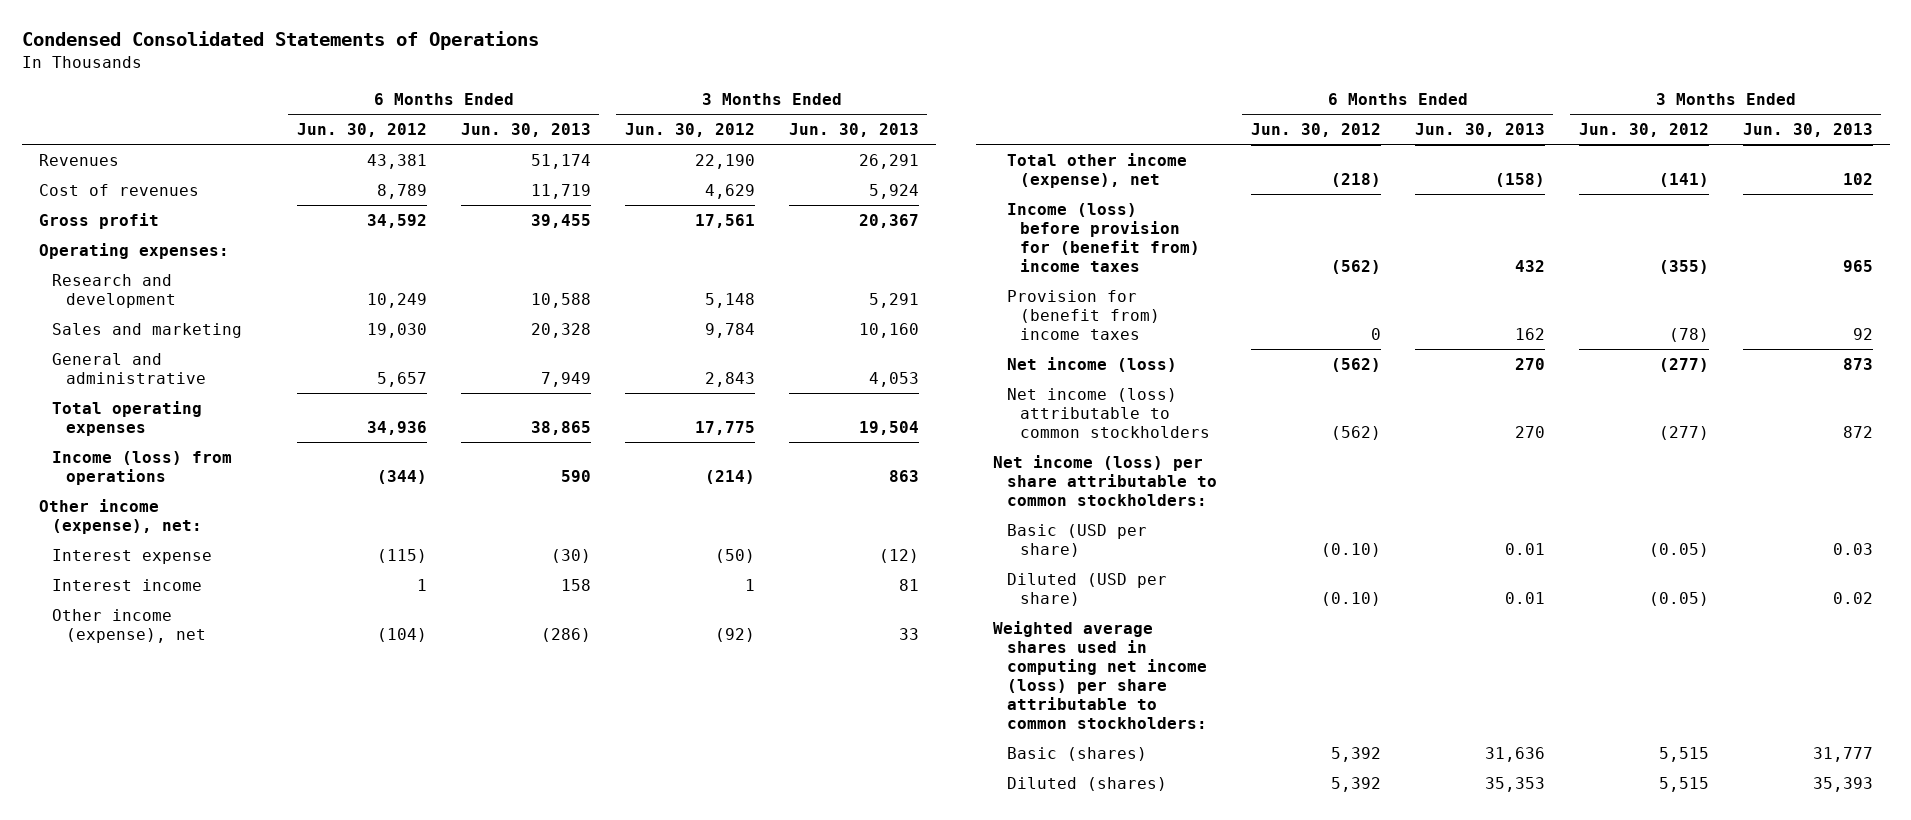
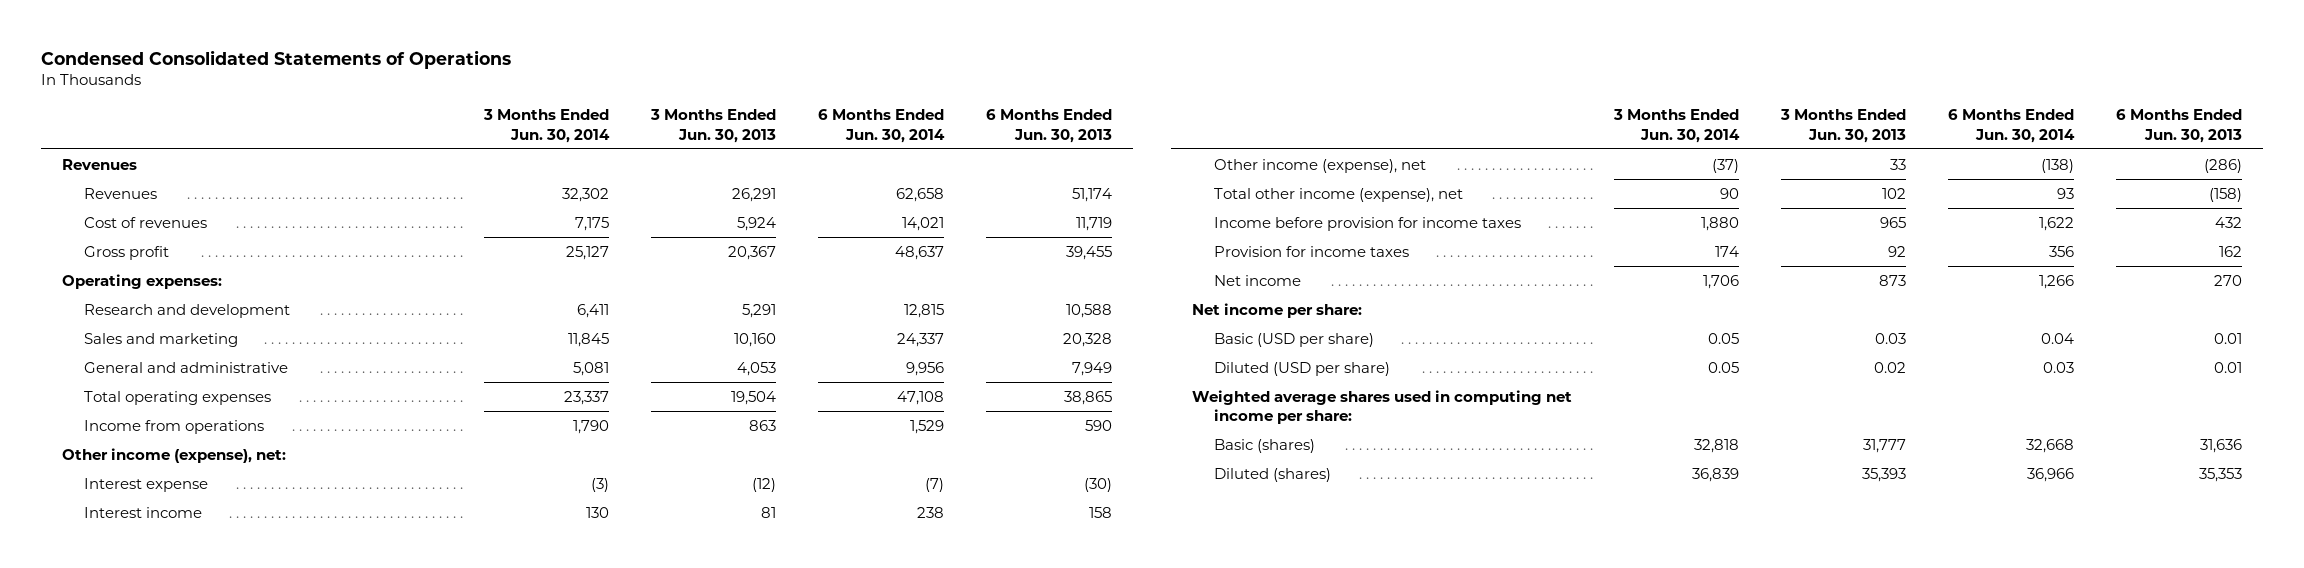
[296,122,427,137] Jun. 30, 2012 -> none
[624,122,755,137] Jun. 30, 2012 -> none
none -> [483,109,611,143] 3 Months Ended Jun. 30, 2014
none -> [818,109,946,143] 6 Months Ended Jun. 30, 2014
none -> [62,158,138,170] Revenues
[52,450,233,485] Income (loss) from operations -> [84,419,265,434] Income from operations
[1006,387,1211,438] Net income (loss) attributable to common stockholders -> none
[1006,202,1201,272] Income (loss) before provision for (benefit from) income taxes -> [1214,216,1522,231] Income before provision for income taxes
[1006,289,1161,340] Provision for (benefit from) income taxes -> [1214,245,1410,257] Provision for income taxes
[1006,356,1177,372] Net income (loss) -> [1214,274,1302,286] Net income
[992,454,1217,506] Net income (loss) per share attributable to common stockholders: -> [1192,302,1363,318] Net income per share:
[992,620,1207,730] Weighted average shares used in computing net income (loss) per share attributable to common stockholders: -> [1192,389,1573,425] Weighted average shares used in computing net income per share:

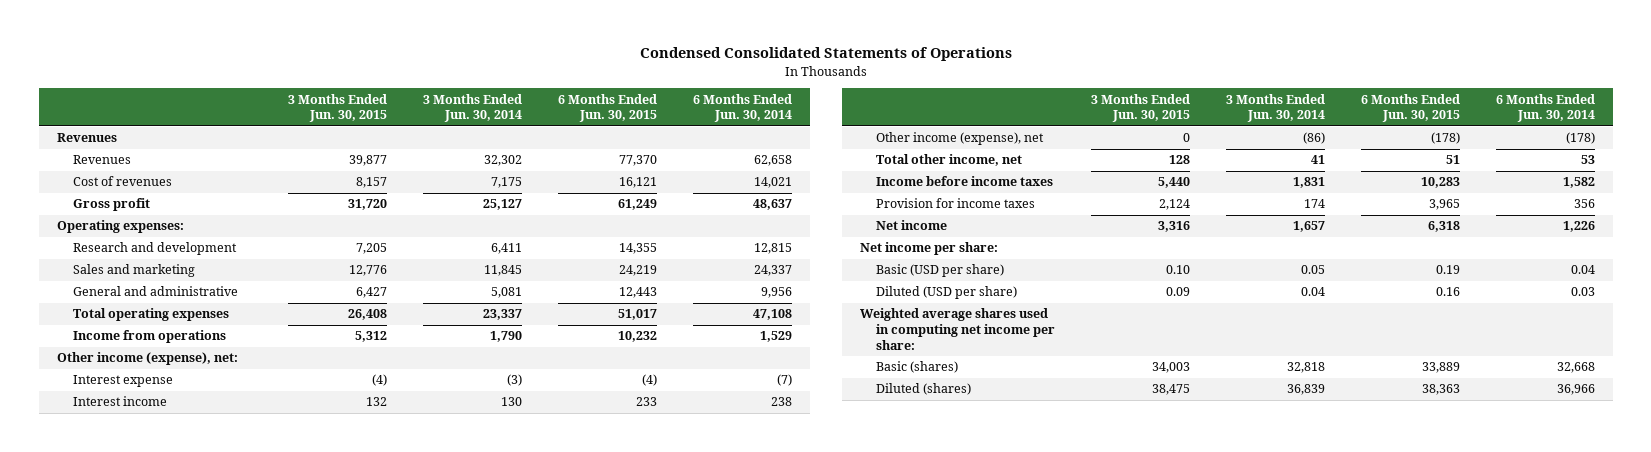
[650,109,777,143] 3 Months Ended Jun. 30, 2013 -> none
[986,109,1113,143] 6 Months Ended Jun. 30, 2013 -> none
none -> [288,93,388,123] 3 Months Ended Jun. 30, 2015
none -> [557,93,657,123] 6 Months Ended Jun. 30, 2015
[1711,158,1739,173] (37) -> [1302,132,1325,145] (86)
[2040,158,2074,173] (138) -> [1565,132,1595,145] (178)
[1214,187,1464,202] Total other income (expense), net -> [875,154,1022,167] Total other income, net
[1719,187,1739,199] 90 -> [1310,155,1325,165] 41
[2056,187,2074,199] 93 -> [1580,155,1595,165] 53
[1214,216,1522,231] Income before provision for income taxes -> [875,176,1053,187] Income before income taxes
[1700,216,1739,231] 1,880 -> [1292,177,1325,189] 1,831
[2038,216,2074,231] 1,622 -> [1562,177,1595,189] 1,582
[1702,274,1739,289] 1,706 -> [1292,221,1325,233] 1,657
[2038,274,2074,289] 1,266 -> [1562,221,1595,233] 1,226
[1707,361,1739,373] 0.05 -> [1300,287,1325,297] 0.04

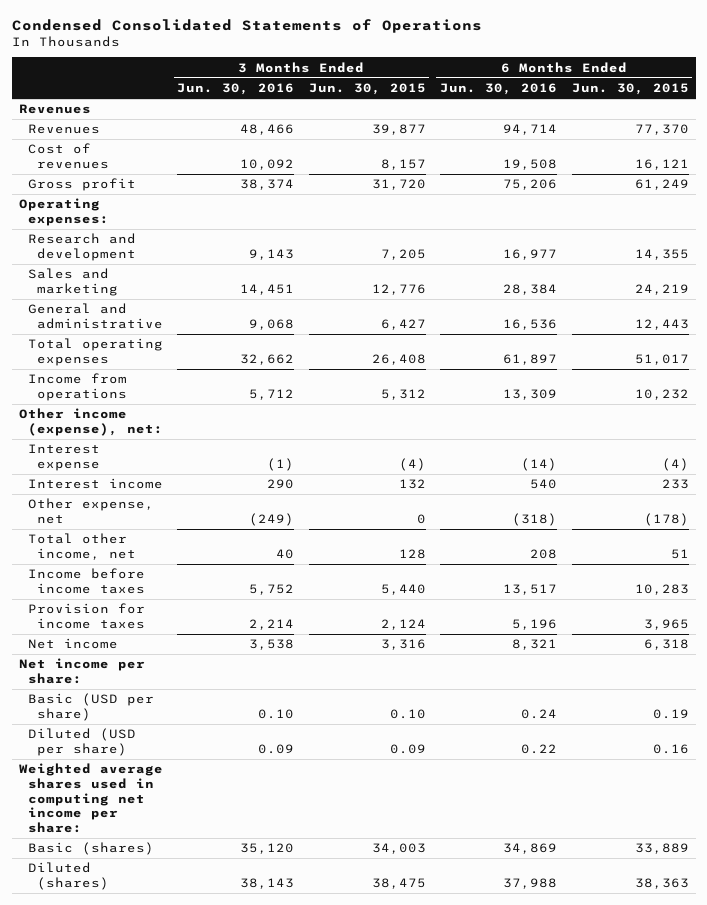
[423,93,523,123] 3 Months Ended Jun. 30, 2014 -> none
[692,93,792,123] 6 Months Ended Jun. 30, 2014 -> none
none -> [177,83,295,96] Jun. 30, 2016
none -> [440,83,558,96] Jun. 30, 2016
[875,132,1044,146] Other income (expense), net -> [27,498,154,524] Other expense, net

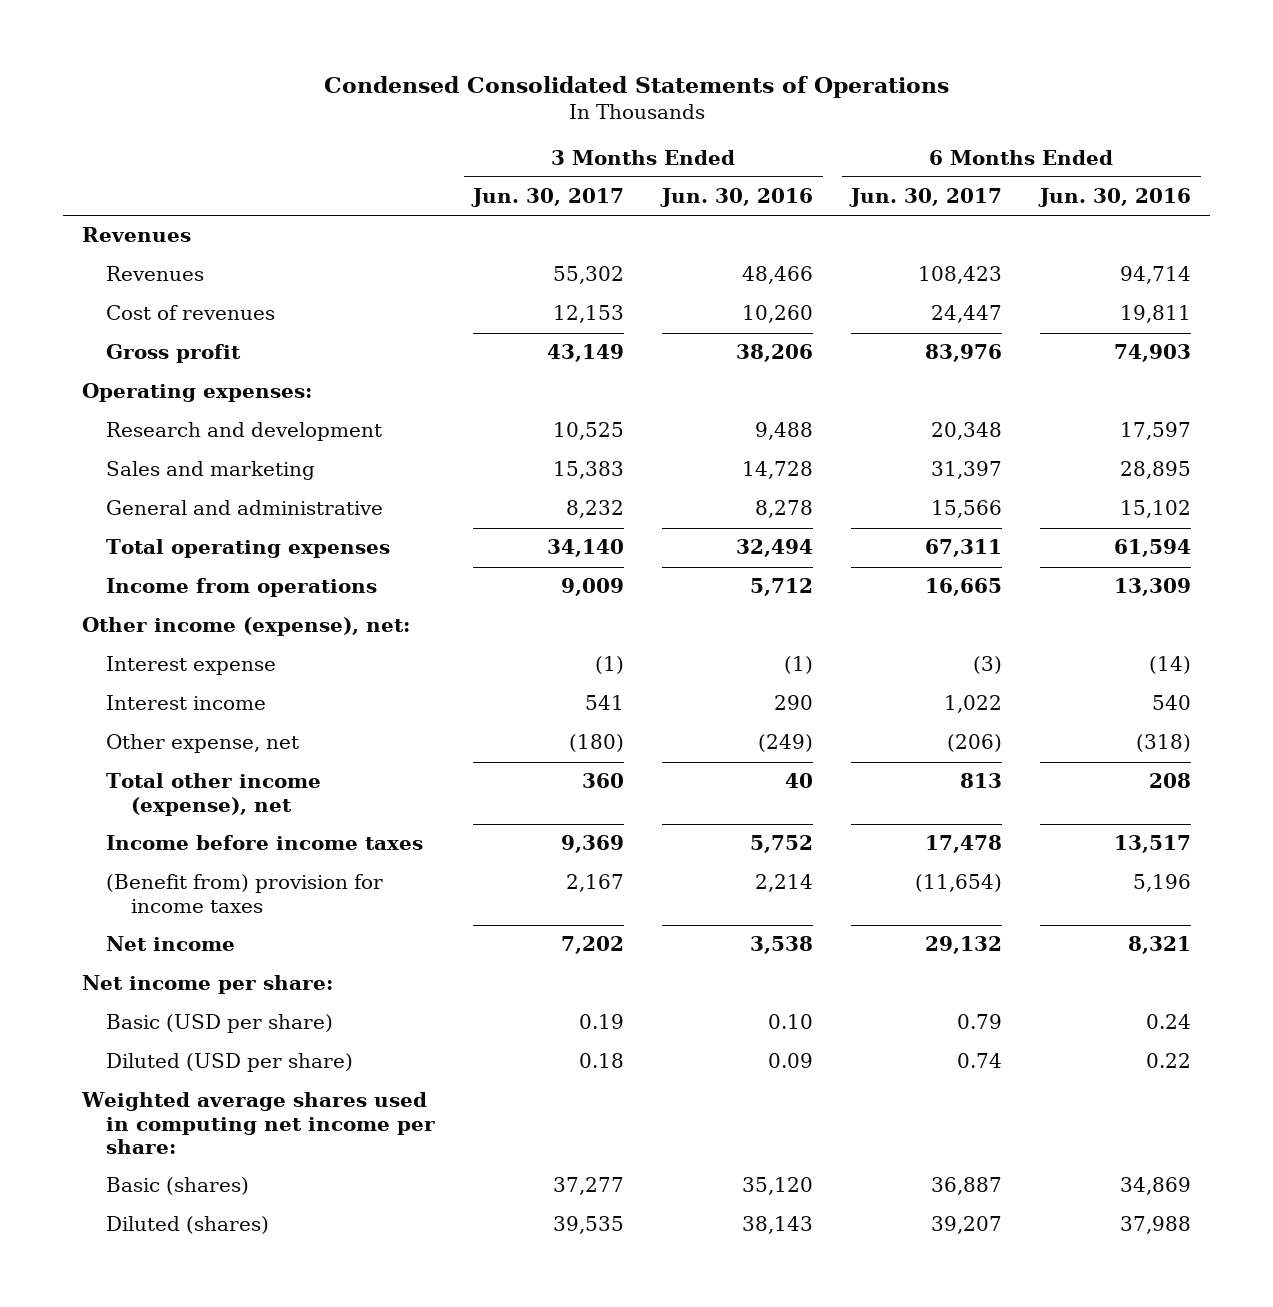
[308,83,426,96] Jun. 30, 2015 -> none
[571,83,689,96] Jun. 30, 2015 -> none
none -> [471,188,625,208] Jun. 30, 2017
none -> [849,188,1003,208] Jun. 30, 2017
[240,158,295,170] 10,092 -> [742,305,814,324] 10,260
[503,158,558,170] 19,508 -> [1120,305,1192,324] 19,811
[240,179,295,191] 38,374 -> [736,344,814,363] 38,206
[503,179,558,191] 75,206 -> [1114,344,1192,363] 74,903
[249,248,295,260] 9,143 -> [755,422,814,441] 9,488
[503,248,558,260] 16,977 -> [1120,422,1192,441] 17,597
[240,283,295,295] 14,451 -> [742,461,814,480] 14,728
[503,283,558,295] 28,384 -> [1120,461,1192,480] 28,895
[249,318,295,330] 9,068 -> [755,500,814,519] 8,278
[503,318,558,330] 16,536 -> [1120,500,1192,519] 15,102
[240,353,295,365] 32,662 -> [736,539,814,558] 32,494
[503,353,558,365] 61,897 -> [1114,539,1192,558] 61,594
[27,533,136,560] Total other income, net -> [106,773,322,816] Total other income (expense), net
[27,603,145,629] Provision for income taxes -> [106,874,384,913] (Benefit from) provision for income taxes

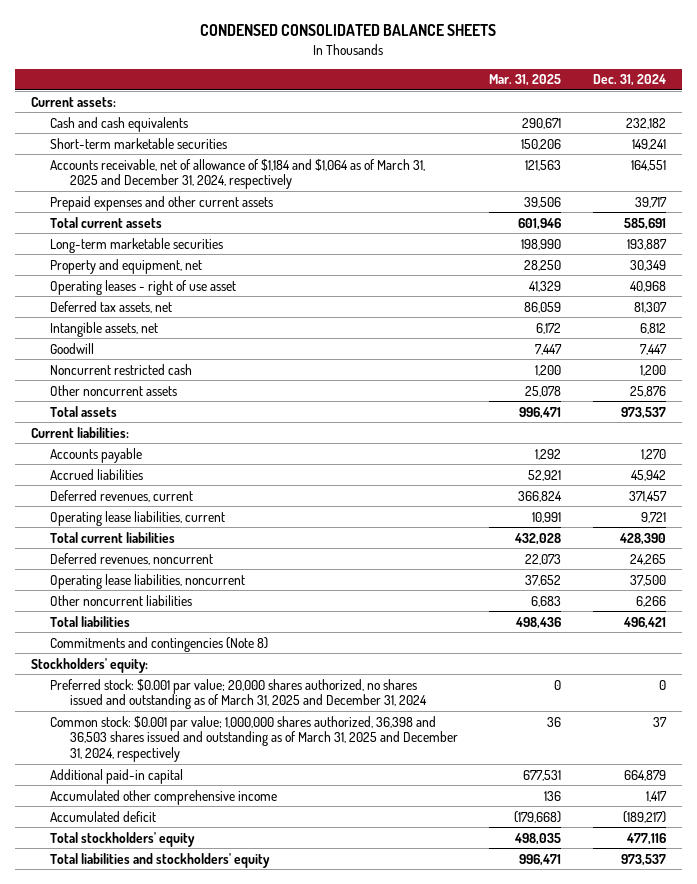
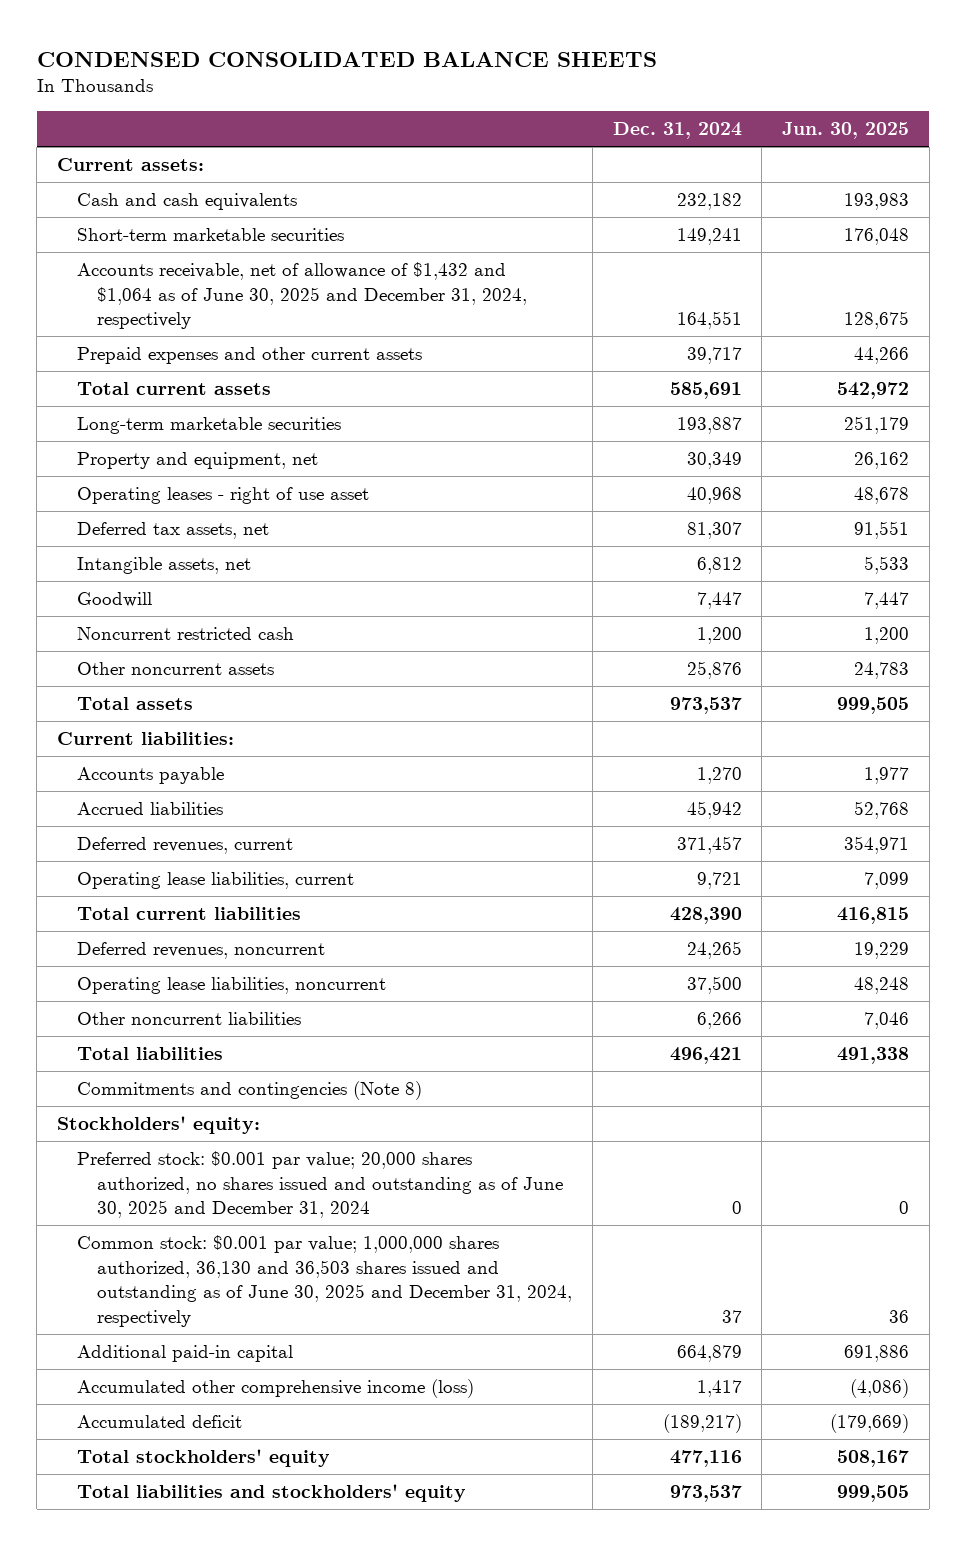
[489,74,562,87] Mar. 31, 2025 -> none
none -> [781,122,909,140] Jun. 30, 2025
[50,158,426,190] Accounts receivable, net of allowance of $1,184 and $1,064 as of March 31, 2025 and December 31, 2024, respectively -> [77,262,528,330] Accounts receivable, net of allowance of $1,432 and $1,064 as of June 30, 2025 and December 31, 2024, respectively
[50,678,427,710] Preferred stock: $0.001 par value; 20,000 shares authorized, no shares issued and outstanding as of March 31, 2025 and December 31, 2024 -> [77,1151,564,1219] Preferred stock: $0.001 par value; 20,000 shares authorized, no shares issued and outstanding as of June 30, 2025 and December 31, 2024
[50,715,458,763] Common stock: $0.001 par value; 1,000,000 shares authorized, 36,398 and 36,503 shares issued and outstanding as of March 31, 2025 and December 31, 2024, respectively -> [77,1235,573,1327] Common stock: $0.001 par value; 1,000,000 shares authorized, 36,130 and 36,503 shares issued and outstanding as of June 30, 2025 and December 31, 2024, respectively
[50,789,278,805] Accumulated other comprehensive income -> [77,1379,475,1399] Accumulated other comprehensive income (loss)

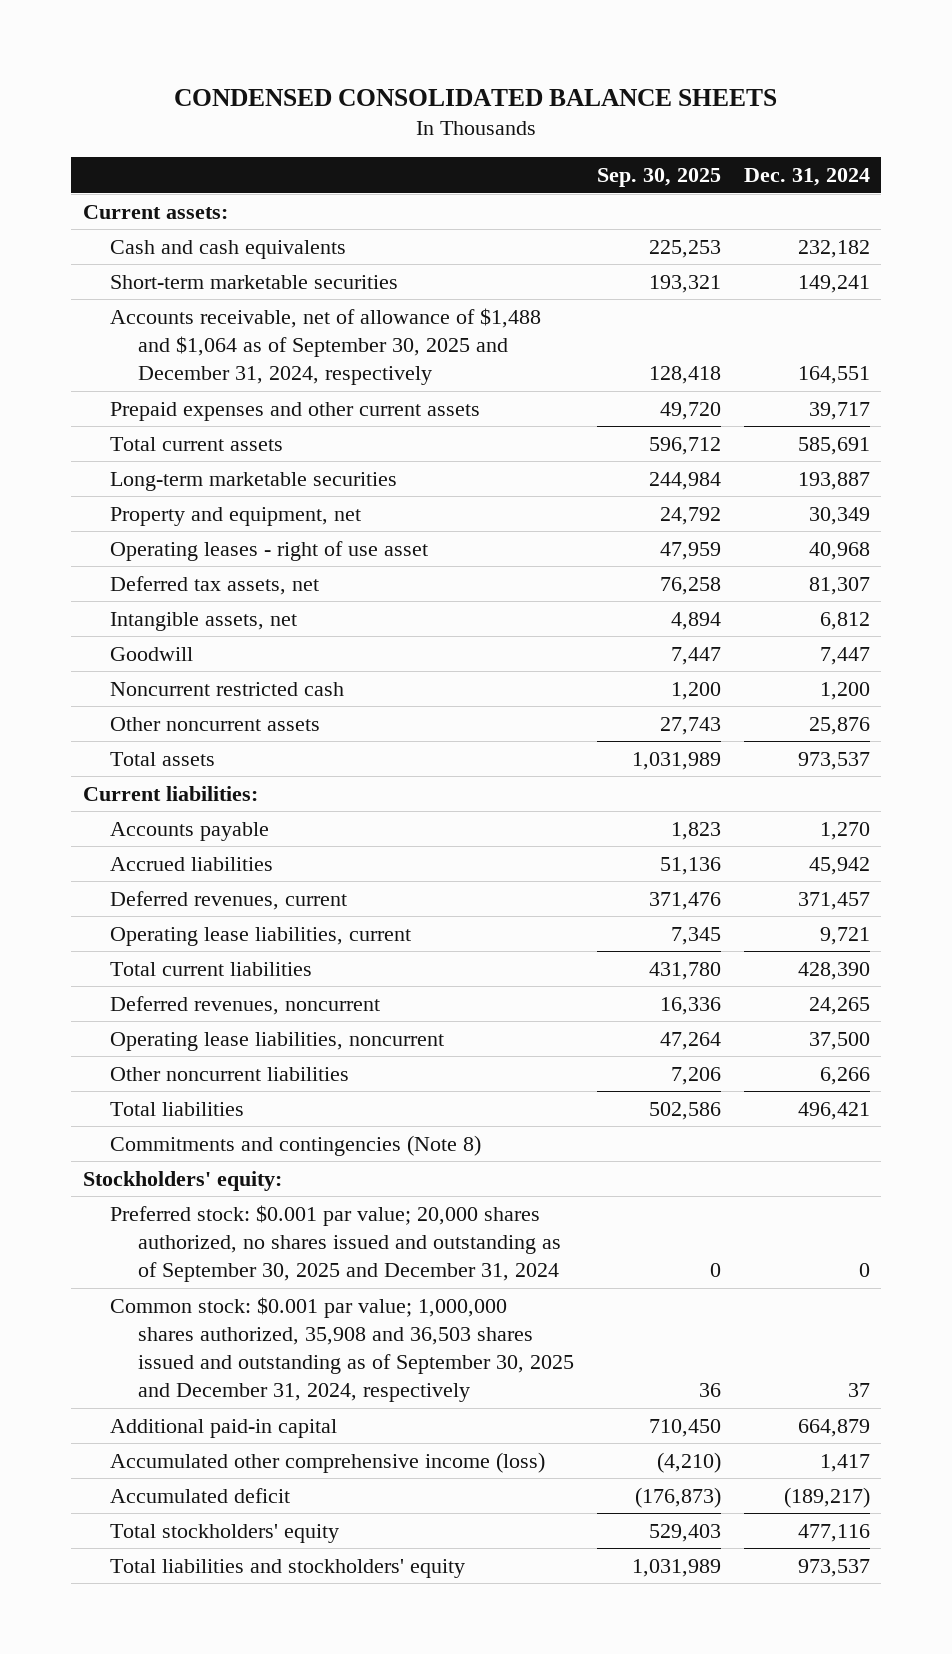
[781,122,909,140] Jun. 30, 2025 -> none
none -> [596,168,721,188] Sep. 30, 2025
[77,262,528,330] Accounts receivable, net of allowance of $1,432 and $1,064 as of June 30, 2025 and December 31, 2024, respectively -> [110,307,542,386] Accounts receivable, net of allowance of $1,488 and $1,064 as of September 30, 2025 and December 31, 2024, respectively
[77,1151,564,1219] Preferred stock: $0.001 par value; 20,000 shares authorized, no shares issued and outstanding as of June 30, 2025 and December 31, 2024 -> [110,1204,562,1283] Preferred stock: $0.001 par value; 20,000 shares authorized, no shares issued and outstanding as of September 30, 2025 and December 31, 2024
[77,1235,573,1327] Common stock: $0.001 par value; 1,000,000 shares authorized, 36,130 and 36,503 shares issued and outstanding as of June 30, 2025 and December 31, 2024, respectively -> [110,1296,575,1403] Common stock: $0.001 par value; 1,000,000 shares authorized, 35,908 and 36,503 shares issued and outstanding as of September 30, 2025 and December 31, 2024, respectively

